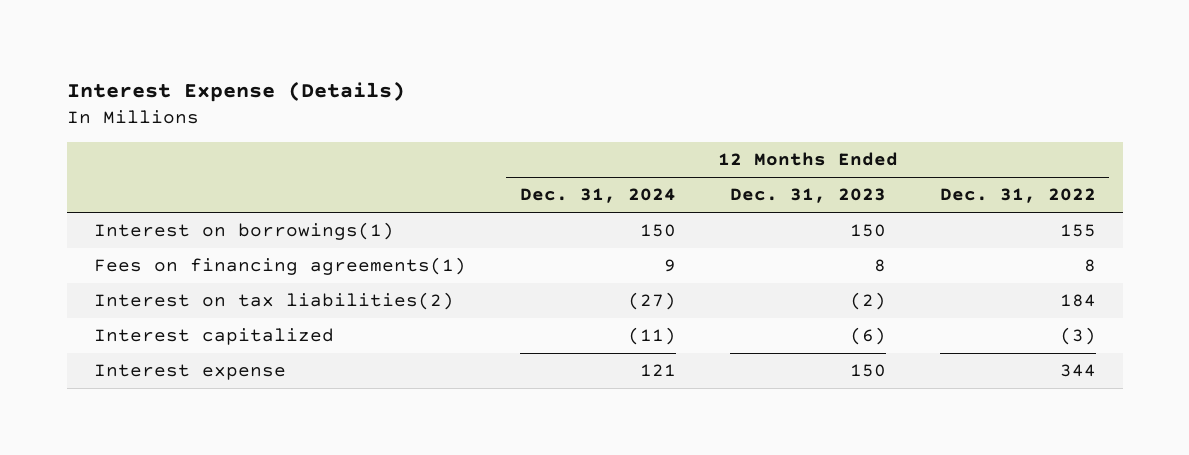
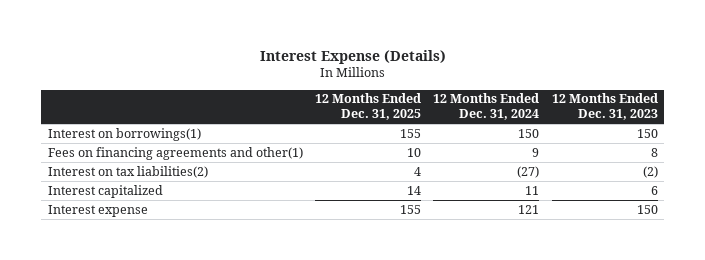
[939,188,1096,204] Dec. 31, 2022 -> none
none -> [314,93,421,121] 12 Months Ended Dec. 31, 2025
[93,257,466,276] Fees on financing agreements(1) -> [47,146,303,160] Fees on financing agreements and other(1)
[627,327,676,346] (11) -> [525,185,540,195] 11
[849,327,886,346] (6) -> [650,185,658,195] 6

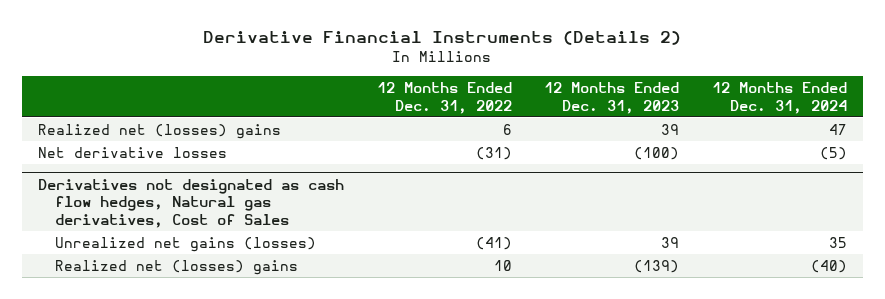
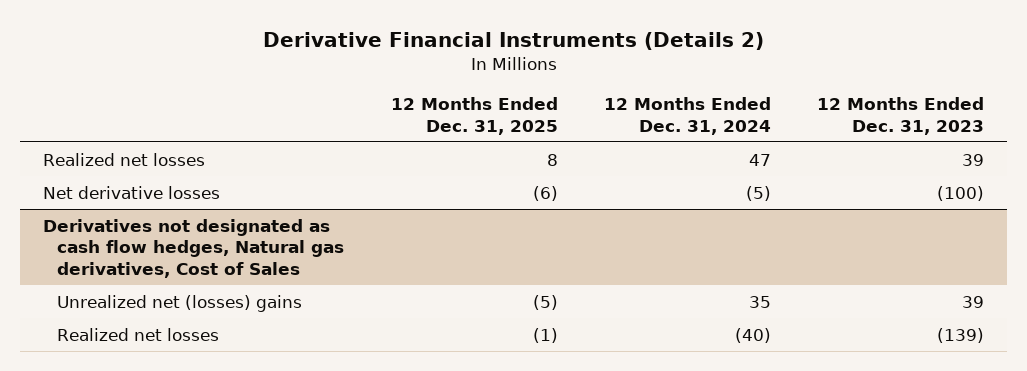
[376,81,512,114] 12 Months Ended Dec. 31, 2022 -> none
none -> [390,97,558,135] 12 Months Ended Dec. 31, 2025
[37,123,281,139] Realized net (losses) gains -> [43,152,206,166] Realized net losses
[55,236,317,252] Unrealized net gains (losses) -> [57,294,303,312] Unrealized net (losses) gains
[55,259,299,275] Realized net (losses) gains -> [57,327,220,341] Realized net losses

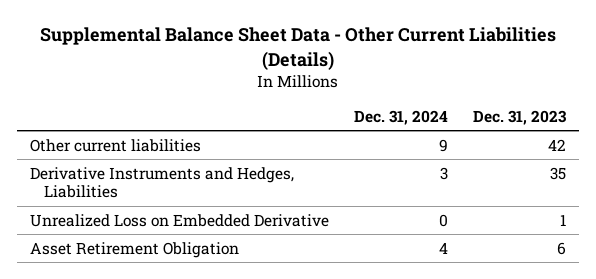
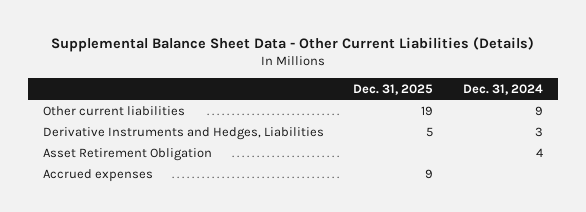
[473,109,568,125] Dec. 31, 2023 -> none
none -> [353,83,434,95] Dec. 31, 2025
[29,213,329,227] Unrealized Loss on Embedded Derivative -> none
none -> [42,168,153,182] Accrued expenses

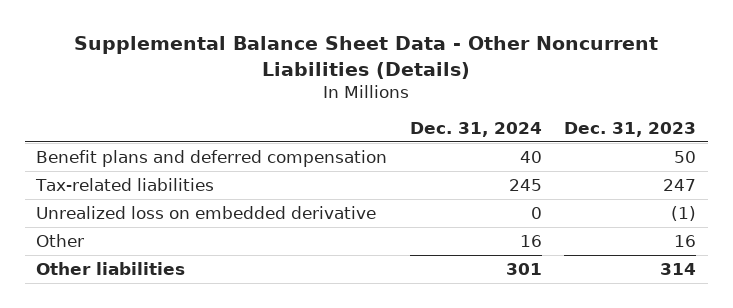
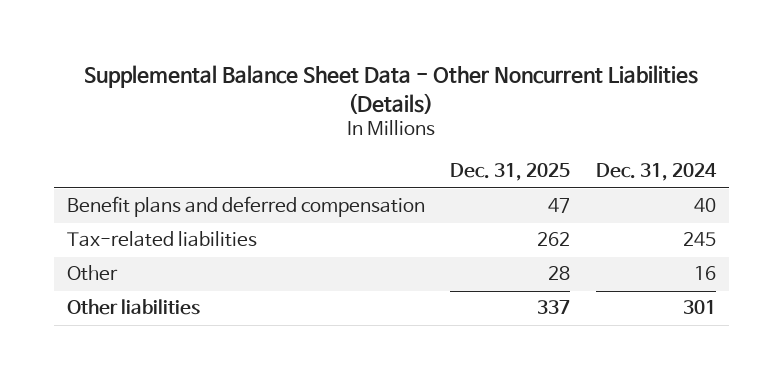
[564,121,697,137] Dec. 31, 2023 -> none
none -> [450,163,571,182] Dec. 31, 2025
[36,205,377,219] Unrealized loss on embedded derivative -> none

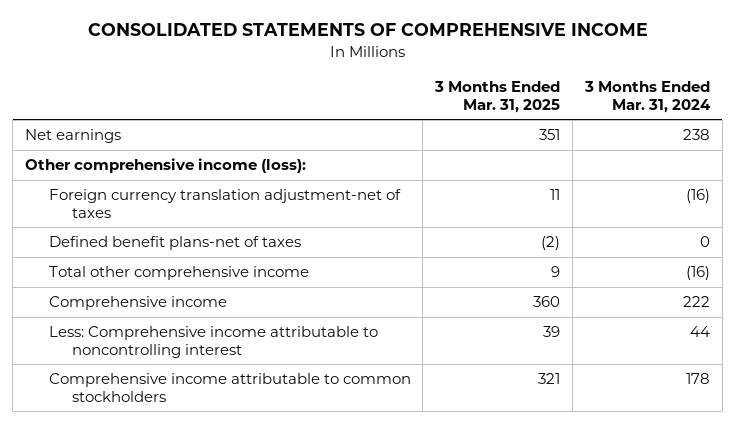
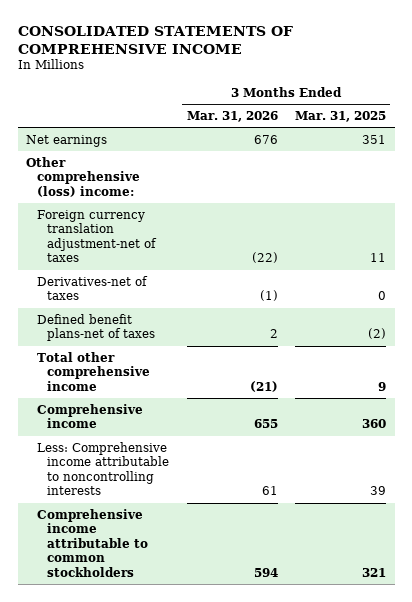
[584,81,712,113] 3 Months Ended Mar. 31, 2024 -> none
none -> [186,111,278,123] Mar. 31, 2026
[25,158,307,174] Other comprehensive income (loss): -> [26,156,140,197] Other comprehensive (loss) income:
none -> [36,275,148,301] Derivatives-net of taxes
[48,326,378,358] Less: Comprehensive income attributable to noncontrolling interest -> [36,441,170,496] Less: Comprehensive income attributable to noncontrolling interests

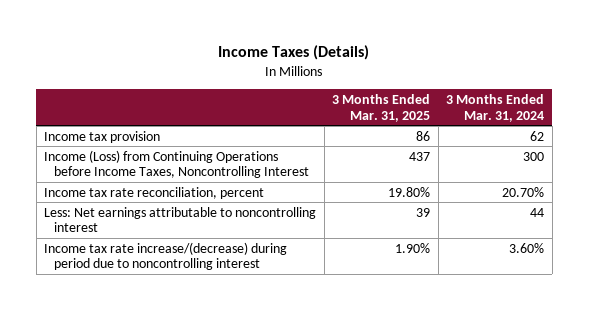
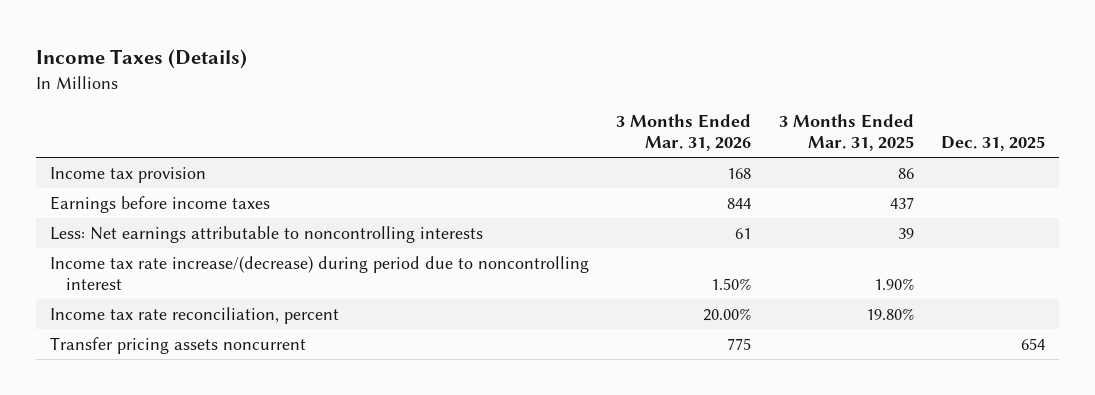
[446,93,545,122] 3 Months Ended Mar. 31, 2024 -> none
none -> [616,114,752,152] 3 Months Ended Mar. 31, 2026
none -> [940,136,1045,152] Dec. 31, 2025
[44,149,309,179] Income (Loss) from Continuing Operations before Income Taxes, Noncontrolling Interest -> [50,195,271,213] Earnings before income taxes
[44,206,317,233] Less: Net earnings attributable to noncontrolling interest -> [50,225,484,243] Less: Net earnings attributable to noncontrolling interests
[44,186,265,199] Income tax rate reconciliation, percent -> [50,306,340,324] Income tax rate reconciliation, percent
none -> [50,336,307,354] Transfer pricing assets noncurrent

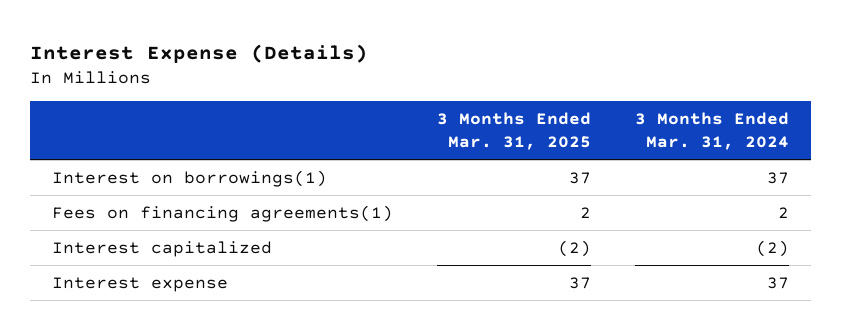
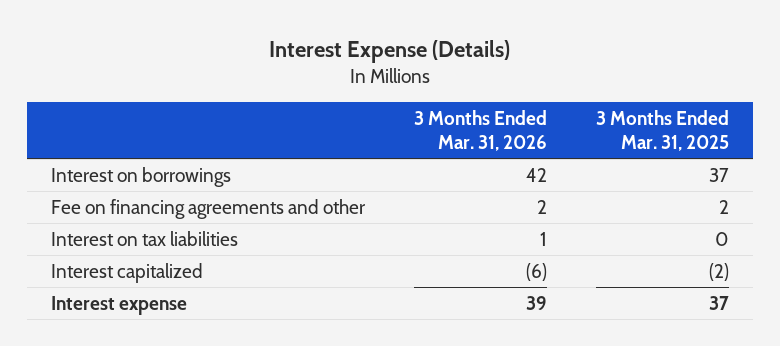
[634,112,789,151] 3 Months Ended Mar. 31, 2024 -> none
none -> [414,109,548,151] 3 Months Ended Mar. 31, 2026
[52,169,328,187] Interest on borrowings(1) -> [51,166,232,187] Interest on borrowings
[52,204,394,222] Fees on financing agreements(1) -> [51,198,367,219] Fee on financing agreements and other
none -> [51,230,239,246] Interest on tax liabilities

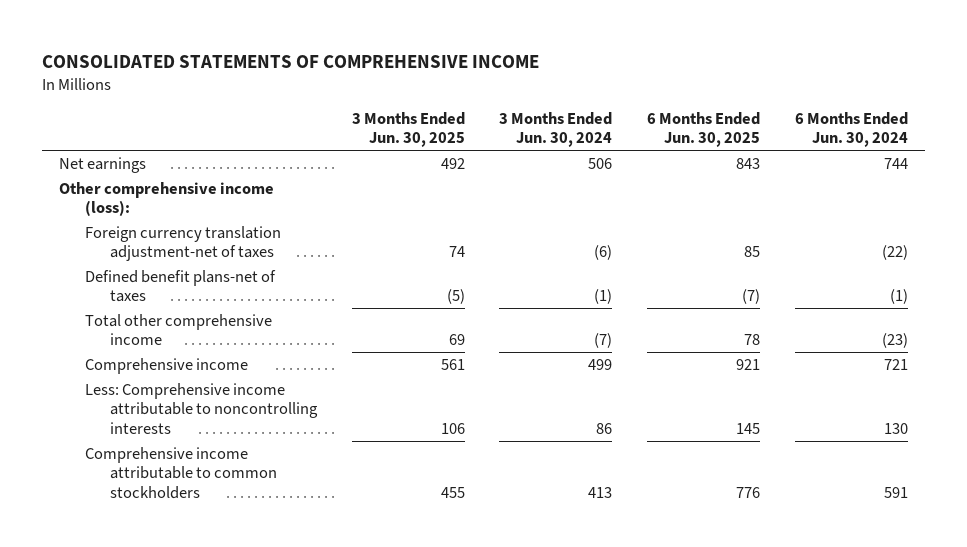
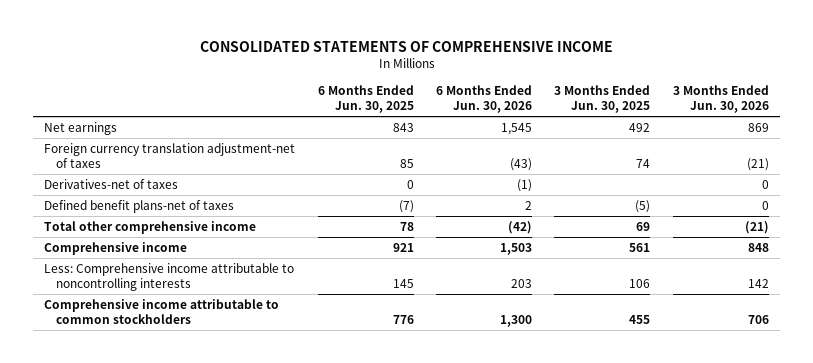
[499,111,613,148] 3 Months Ended Jun. 30, 2024 -> none
[794,111,908,148] 6 Months Ended Jun. 30, 2024 -> none
none -> [436,84,533,114] 6 Months Ended Jun. 30, 2026
none -> [672,84,769,114] 3 Months Ended Jun. 30, 2026
[59,181,275,217] Other comprehensive income (loss): -> none
none -> [44,178,179,189] Derivatives-net of taxes

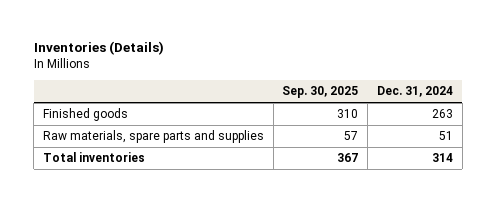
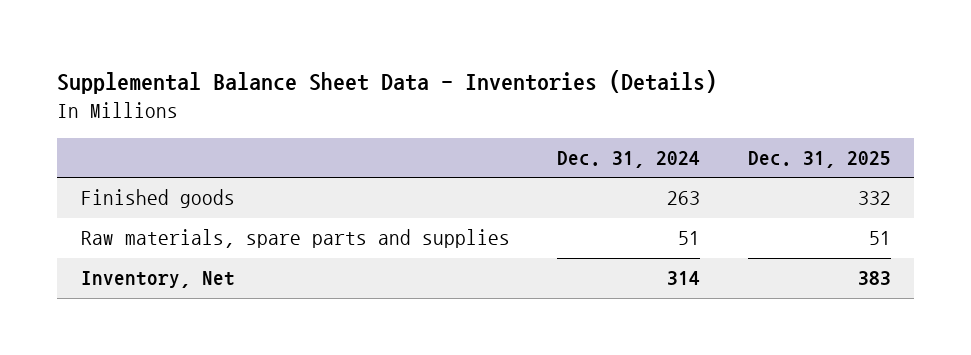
[33,41,164,56] Inventories (Details) -> [57,70,718,95] Supplemental Balance Sheet Data - Inventories (Details)
[282,86,359,99] Sep. 30, 2025 -> none
none -> [747,151,891,169] Dec. 31, 2025
[42,152,145,163] Total inventories -> [80,271,235,289] Inventory, Net

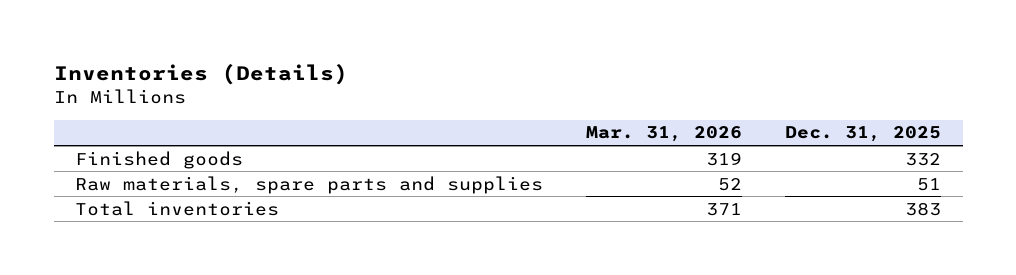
[57,70,718,95] Supplemental Balance Sheet Data - Inventories (Details) -> [53,63,348,85] Inventories (Details)
[557,151,701,169] Dec. 31, 2024 -> none
none -> [586,126,743,143] Mar. 31, 2026
[80,271,235,289] Inventory, Net -> [75,200,280,216] Total inventories

